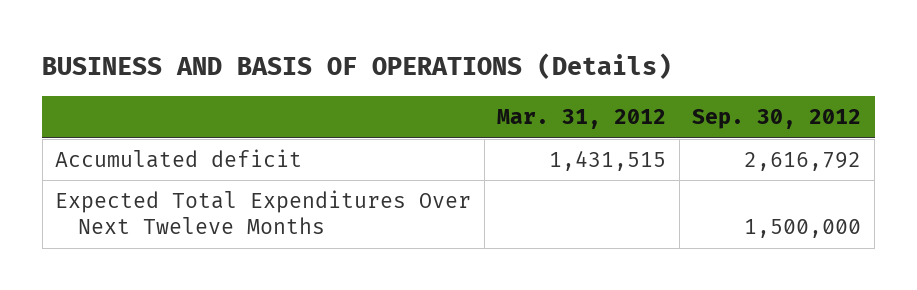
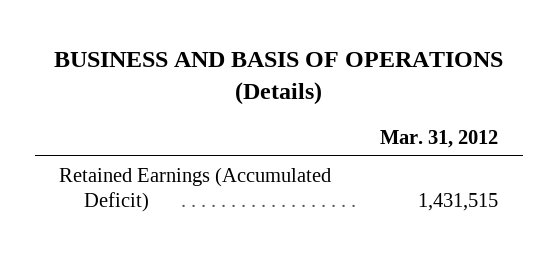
[692,109,862,130] Sep. 30, 2012 -> none
[55,190,472,235] Expected Total Expenditures Over Next Tweleve Months -> none
[55,149,303,169] Accumulated deficit -> [59,166,332,212] Retained Earnings (Accumulated Deficit)

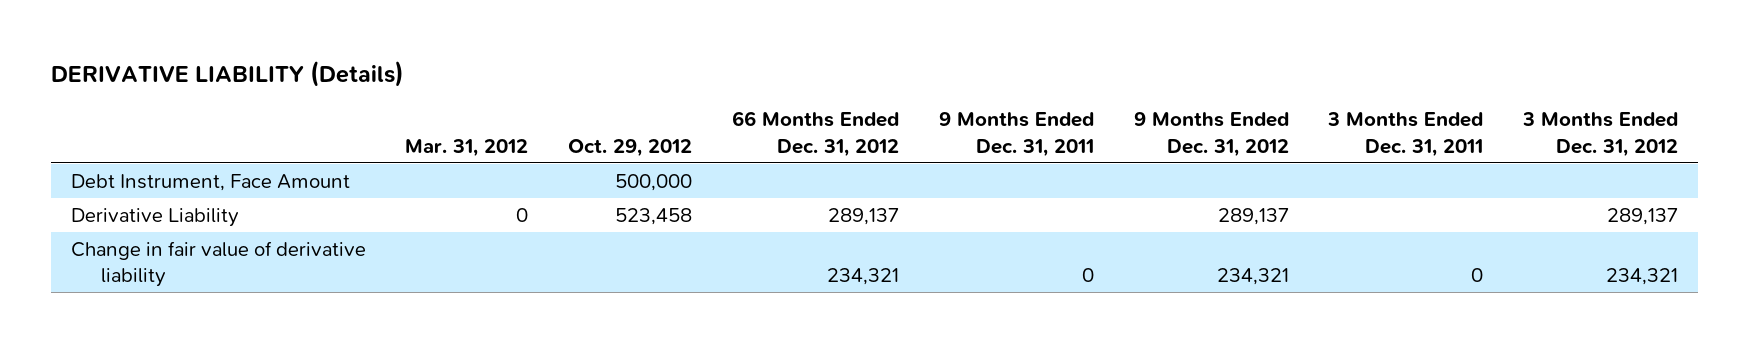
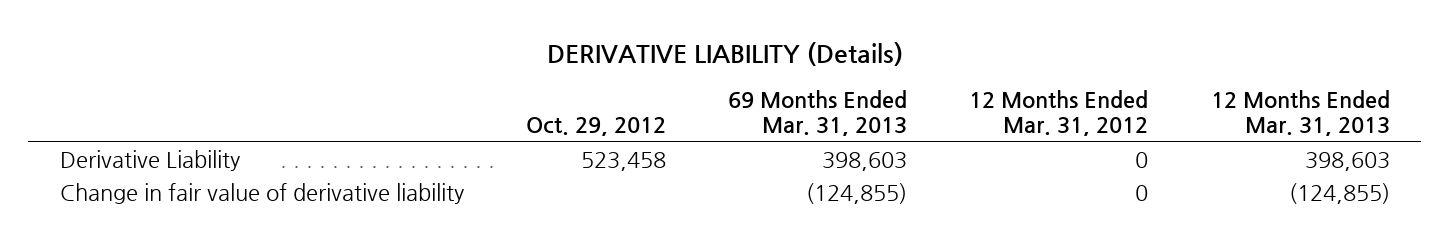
[405,138,529,157] Mar. 31, 2012 -> none
[732,111,900,157] 66 Months Ended Dec. 31, 2012 -> none
[938,112,1094,157] 9 Months Ended Dec. 31, 2011 -> none
[1133,112,1289,157] 9 Months Ended Dec. 31, 2012 -> none
[1327,112,1484,157] 3 Months Ended Dec. 31, 2011 -> none
[1522,112,1679,157] 3 Months Ended Dec. 31, 2012 -> none
none -> [728,90,908,137] 69 Months Ended Mar. 31, 2013
none -> [969,90,1149,137] 12 Months Ended Mar. 31, 2012
none -> [1210,90,1390,137] 12 Months Ended Mar. 31, 2013
[70,173,350,191] Debt Instrument, Face Amount -> none

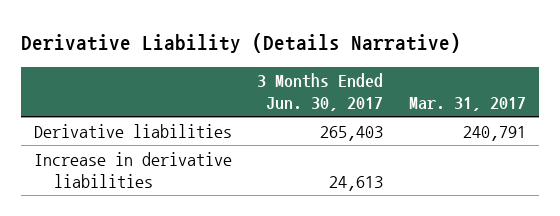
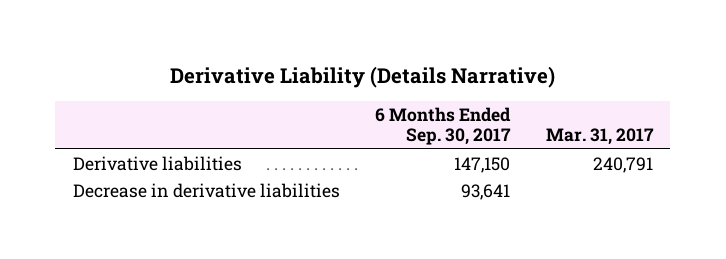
[257,73,384,112] 3 Months Ended Jun. 30, 2017 -> none
none -> [375,106,512,146] 6 Months Ended Sep. 30, 2017
[33,151,232,188] Increase in derivative liabilities -> [73,183,341,199] Decrease in derivative liabilities

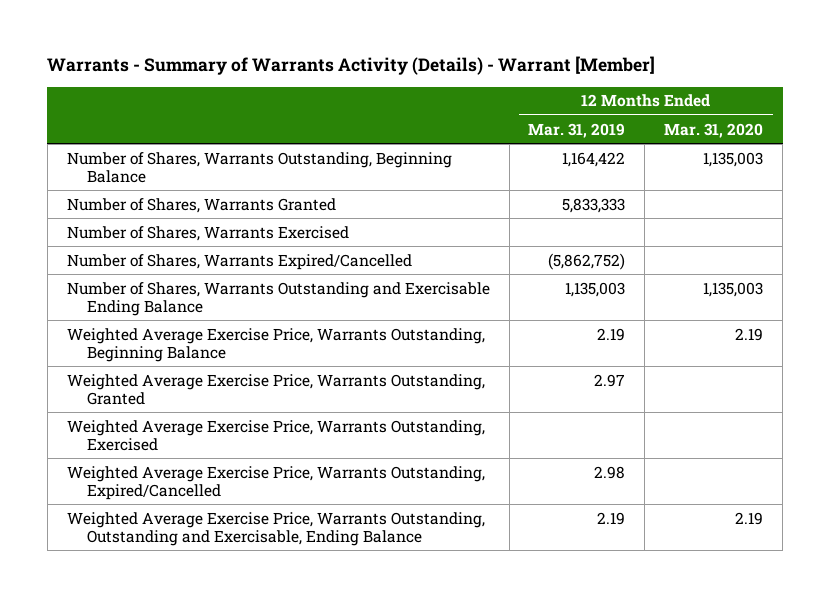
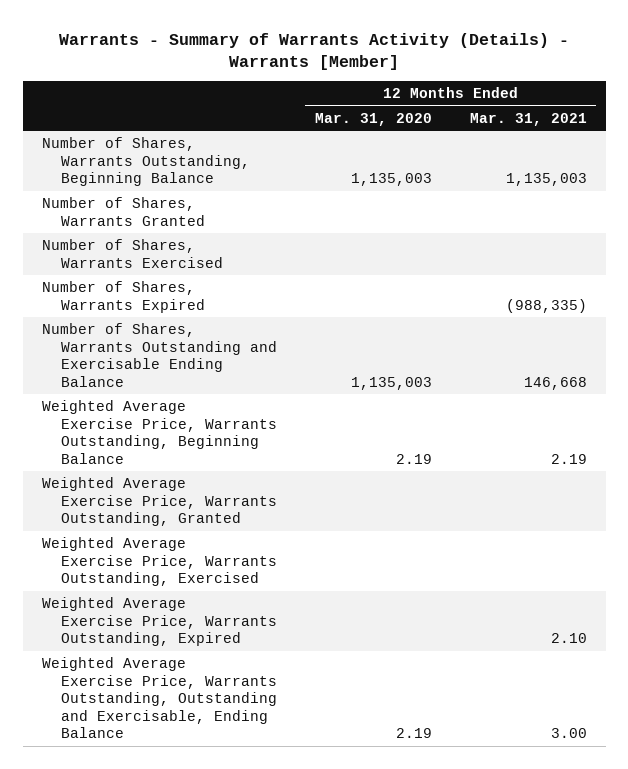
[47,56,656,76] Warrants - Summary of Warrants Activity (Details) - Warrant [Member] -> [59,32,570,70] Warrants - Summary of Warrants Activity (Details) - Warrants [Member]
[528,122,626,138] Mar. 31, 2019 -> none
none -> [469,112,587,126] Mar. 31, 2021
[66,253,412,270] Number of Shares, Warrants Expired/Cancelled -> [41,280,205,313] Number of Shares, Warrants Expired
[66,465,485,500] Weighted Average Exercise Price, Warrants Outstanding, Expired/Cancelled -> [41,596,277,647] Weighted Average Exercise Price, Warrants Outstanding, Expired

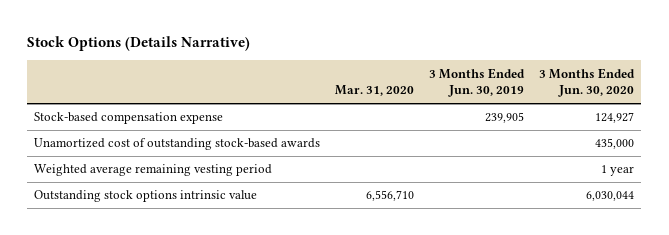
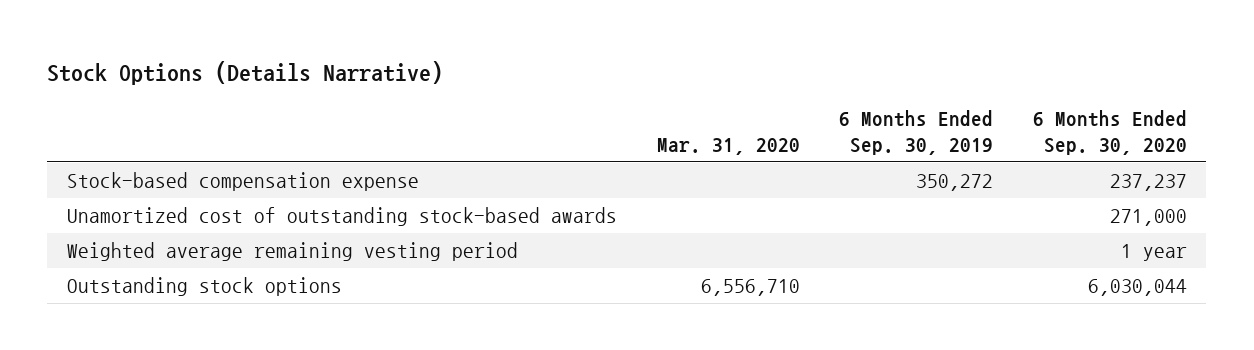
[429,67,526,98] 3 Months Ended Jun. 30, 2019 -> none
[539,67,636,98] 3 Months Ended Jun. 30, 2020 -> none
none -> [839,110,994,155] 6 Months Ended Sep. 30, 2019
none -> [1032,110,1187,155] 6 Months Ended Sep. 30, 2020
[34,190,258,203] Outstanding stock options intrinsic value -> [66,277,342,297] Outstanding stock options

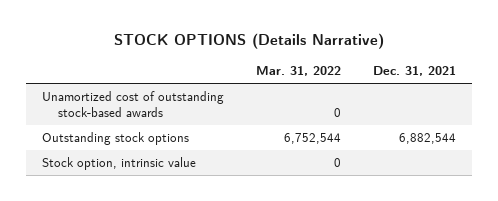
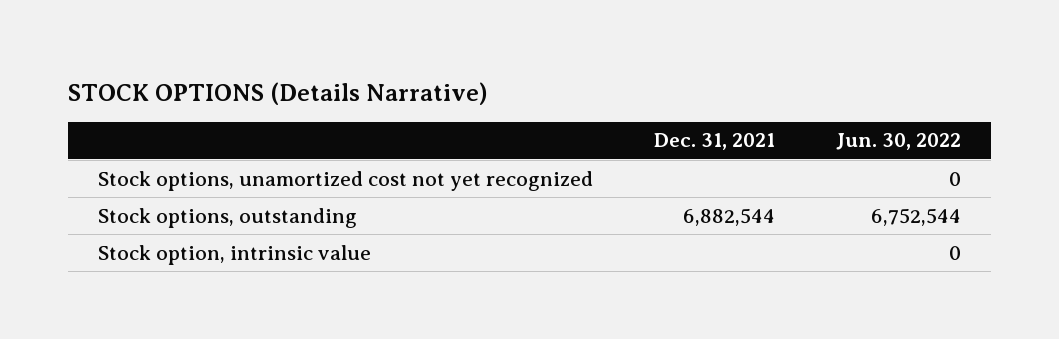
[255,66,341,77] Mar. 31, 2022 -> none
none -> [835,133,961,151] Jun. 30, 2022
[41,90,224,117] Unamortized cost of outstanding stock-based awards -> [98,170,594,191] Stock options, unamortized cost not yet recognized
[41,131,189,145] Outstanding stock options -> [98,207,358,228] Stock options, outstanding

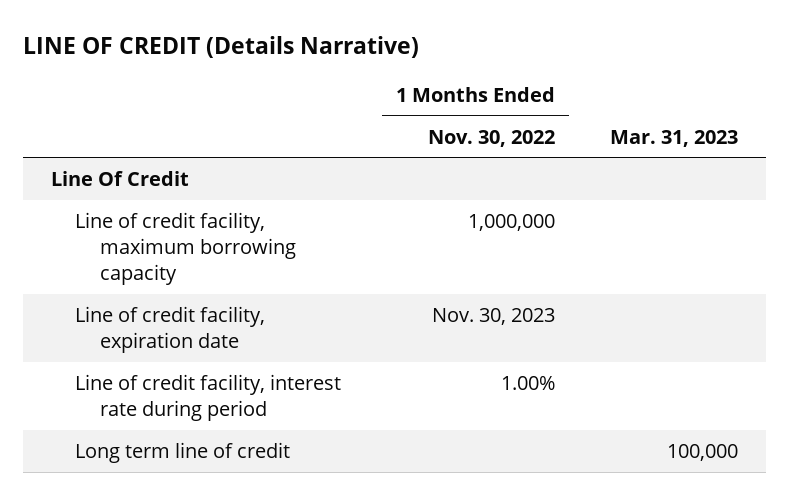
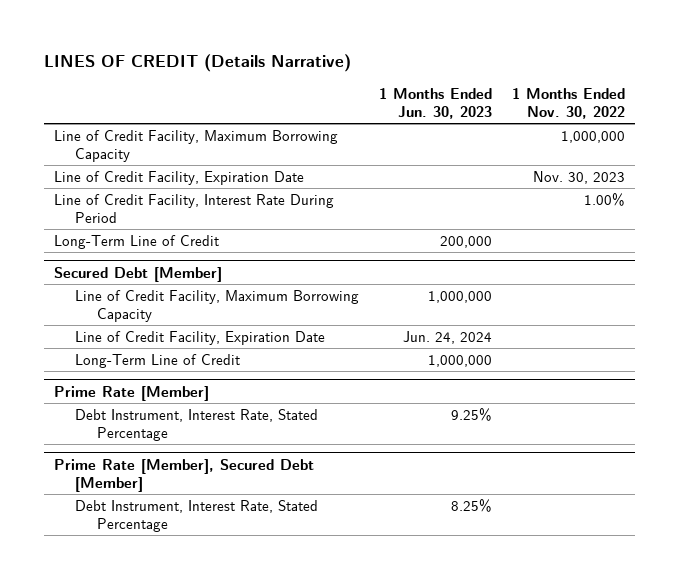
[22,35,419,58] LINE OF CREDIT (Details Narrative) -> [43,53,351,72] LINES OF CREDIT (Details Narrative)
[610,129,739,147] Mar. 31, 2023 -> none
none -> [379,87,493,119] 1 Months Ended Jun. 30, 2023
[50,170,189,186] Line Of Credit -> none
[75,211,296,285] Line of credit facility, maximum borrowing capacity -> [53,129,338,162] Line of Credit Facility, Maximum Borrowing Capacity
[75,305,266,353] Line of credit facility, expiration date -> [53,170,304,185] Line of Credit Facility, Expiration Date
[75,373,342,421] Line of credit facility, interest rate during period -> [53,193,334,223] Line of Credit Facility, Interest Rate During Period
[75,441,291,463] Long term line of credit -> [53,234,219,249] Long-Term Line of Credit
none -> [53,266,222,282] Secured Debt [Member]
none -> [75,289,360,322] Line of Credit Facility, Maximum Borrowing Capacity
none -> [75,330,326,345] Line of Credit Facility, Expiration Date
none -> [75,353,241,368] Long-Term Line of Credit
none -> [53,385,209,401] Prime Rate [Member]
none -> [75,408,319,441] Debt Instrument, Interest Rate, Stated Percentage
none -> [53,458,314,492] Prime Rate [Member], Secured Debt [Member]
none -> [75,499,319,532] Debt Instrument, Interest Rate, Stated Percentage

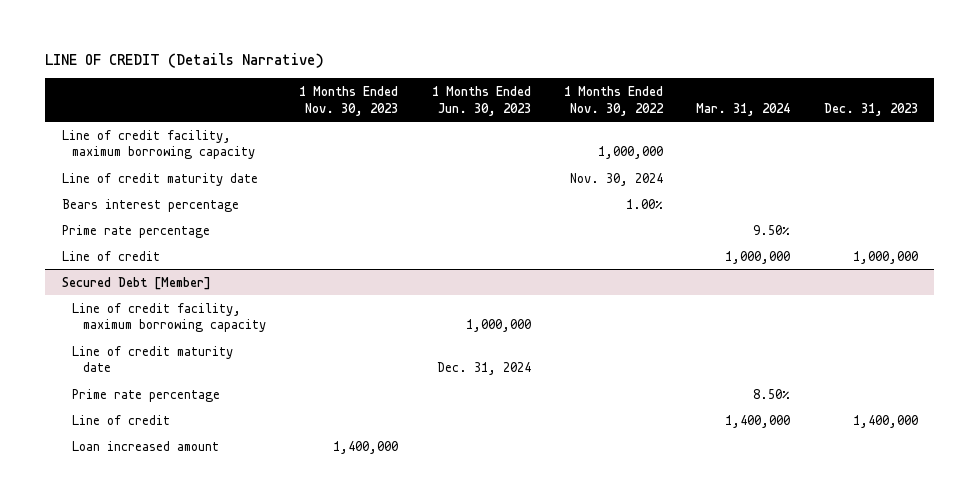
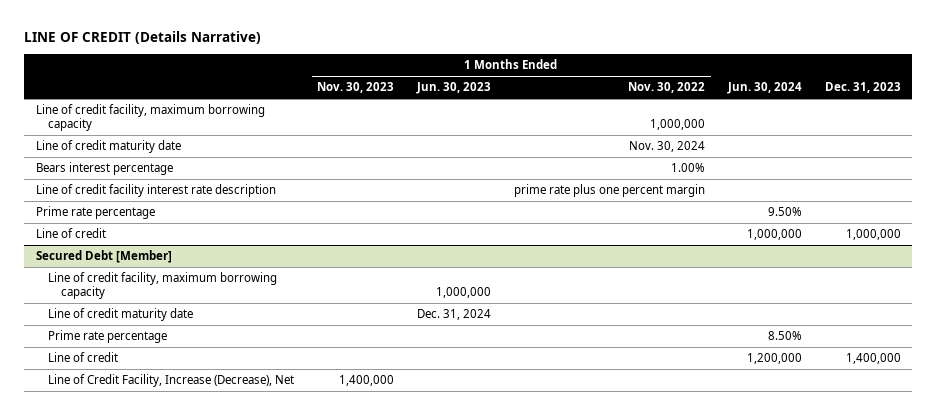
[696,102,791,116] Mar. 31, 2024 -> none
none -> [726,82,802,95] Jun. 30, 2024
none -> [35,184,276,198] Line of credit facility interest rate description
[72,440,220,451] Loan increased amount -> [48,374,295,388] Line of Credit Facility, Increase (Decrease), Net

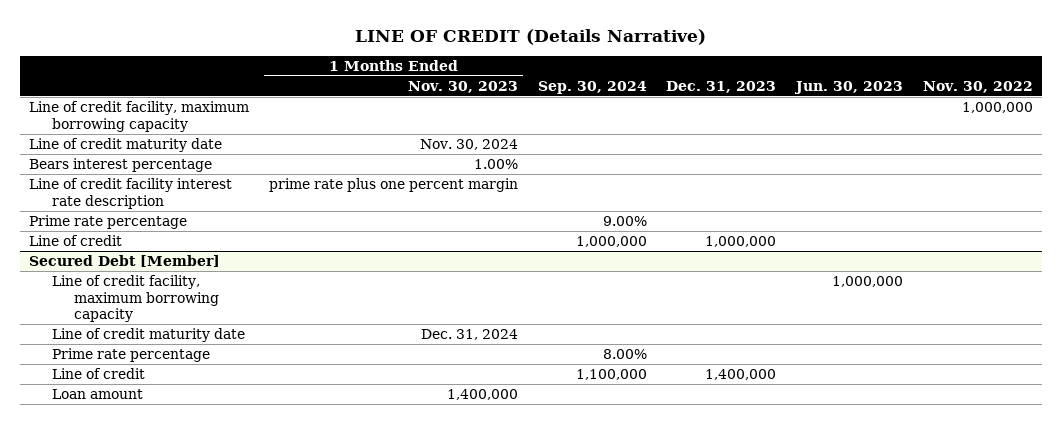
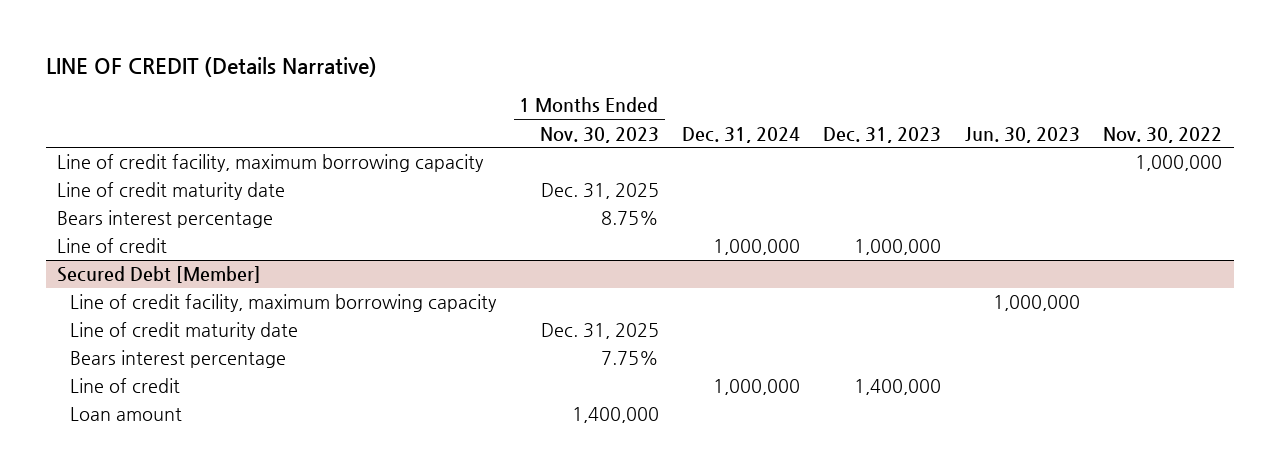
[537,81,647,95] Sep. 30, 2024 -> none
none -> [682,126,801,143] Dec. 31, 2024
[29,178,233,209] Line of credit facility interest rate description -> none
[29,215,188,230] Prime rate percentage -> none
[420,139,519,151] Nov. 30, 2024 -> [540,183,659,200] Dec. 31, 2025
[474,159,519,170] 1.00% -> [600,211,659,226] 8.75%
[51,348,210,363] Prime rate percentage -> none
[421,329,519,341] Dec. 31, 2024 -> [540,323,659,340] Dec. 31, 2025
none -> [70,350,287,369] Bears interest percentage

